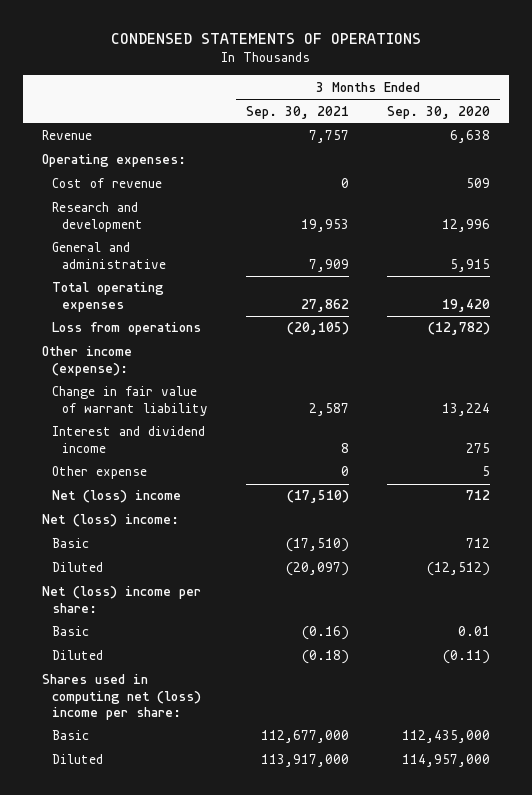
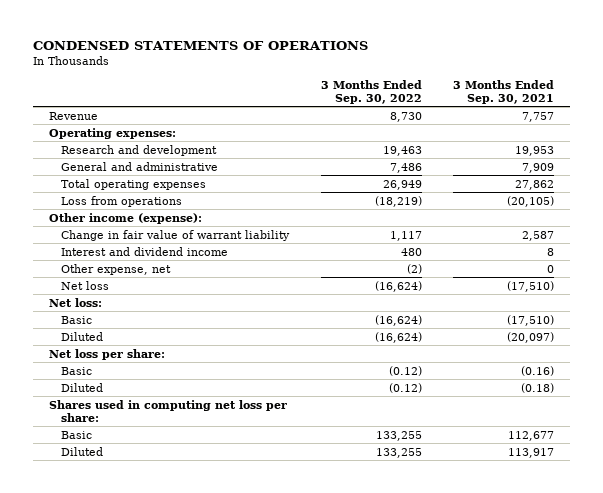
[387,105,491,119] Sep. 30, 2020 -> none
none -> [320,79,422,104] 3 Months Ended Sep. 30, 2022
[51,178,162,189] Cost of revenue -> none
[51,466,147,480] Other expense -> [61,263,172,275] Other expense, net
[51,490,181,504] Net (loss) income -> [61,280,110,290] Net loss
[41,514,179,528] Net (loss) income: -> [48,297,102,307] Net loss:
[41,586,201,613] Net (loss) income per share: -> [48,348,165,360] Net loss per share:
[41,674,201,721] Shares used in computing net (loss) income per share: -> [48,399,287,422] Shares used in computing net loss per share:
[260,730,349,744] 112,677,000 -> [508,430,555,441] 112,677
[260,754,349,768] 113,917,000 -> [508,447,555,458] 113,917

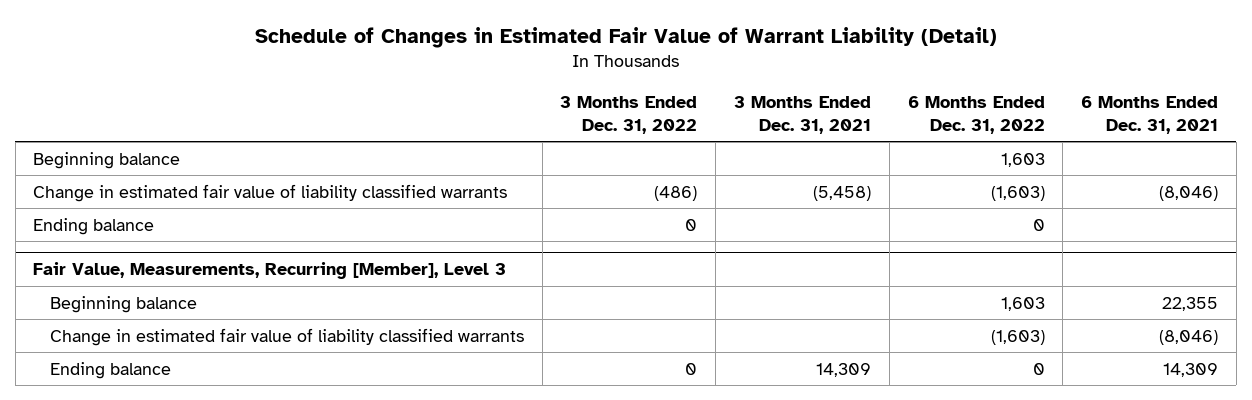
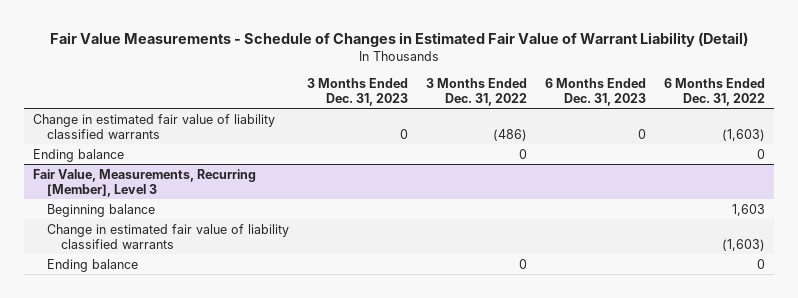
[254,27,997,49] Schedule of Changes in Estimated Fair Value of Warrant Liability (Detail) -> [50,31,749,47] Fair Value Measurements - Schedule of Changes in Estimated Fair Value of Warrant Liability (Detail)
[733,95,871,134] 3 Months Ended Dec. 31, 2021 -> none
[1081,95,1219,134] 6 Months Ended Dec. 31, 2021 -> none
none -> [307,77,409,107] 3 Months Ended Dec. 31, 2023
none -> [545,77,647,107] 6 Months Ended Dec. 31, 2023
[33,151,181,169] Beginning balance -> none

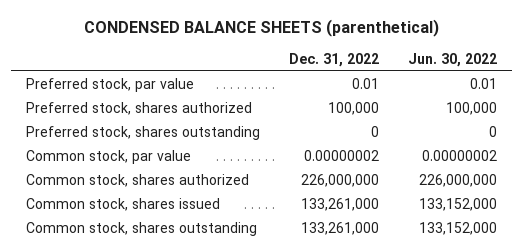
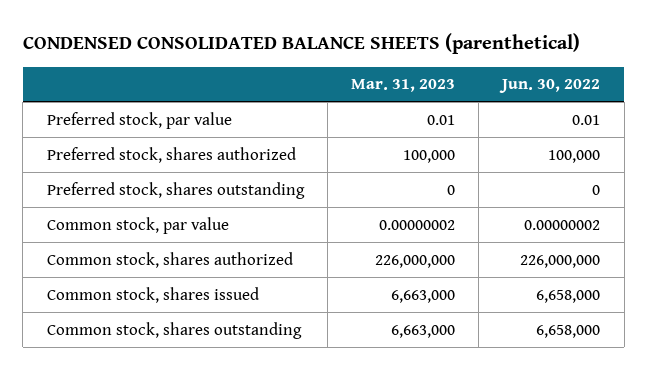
[83,18,439,37] CONDENSED BALANCE SHEETS (parenthetical) -> [22,33,580,55] CONDENSED CONSOLIDATED BALANCE SHEETS (parenthetical)
[289,52,380,67] Dec. 31, 2022 -> none
none -> [350,79,455,93] Mar. 31, 2023
[419,198,498,212] 133,152,000 -> [536,289,601,303] 6,658,000
[419,222,498,236] 133,152,000 -> [536,324,601,338] 6,658,000

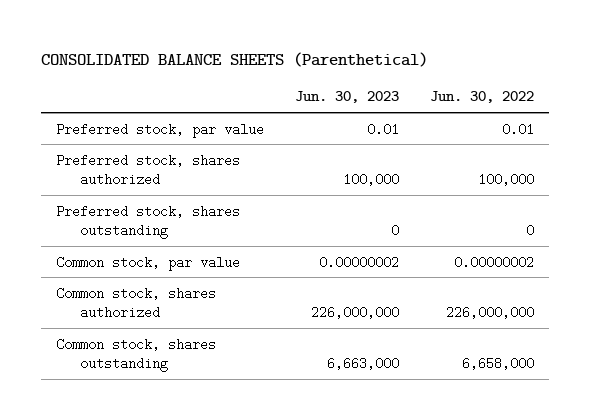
[22,33,580,55] CONDENSED CONSOLIDATED BALANCE SHEETS (parenthetical) -> [40,52,428,68] CONSOLIDATED BALANCE SHEETS (Parenthetical)
[350,79,455,93] Mar. 31, 2023 -> none
none -> [294,91,399,104] Jun. 30, 2023
[46,286,259,303] Common stock, shares issued -> none

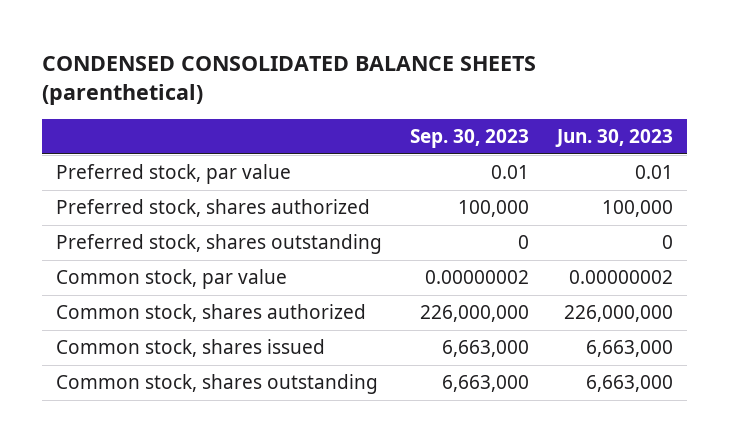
[40,52,428,68] CONSOLIDATED BALANCE SHEETS (Parenthetical) -> [41,55,536,106] CONDENSED CONSOLIDATED BALANCE SHEETS (parenthetical)
[429,91,534,104] Jun. 30, 2022 -> none
none -> [409,129,529,149] Sep. 30, 2023
none -> [55,339,325,358] Common stock, shares issued

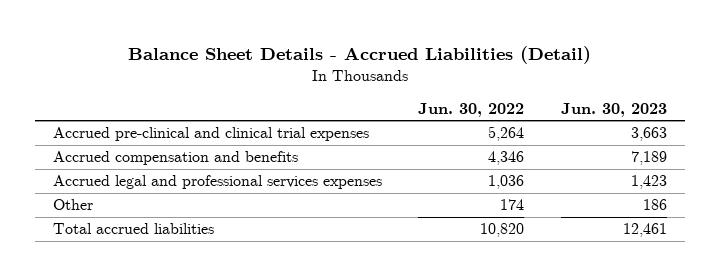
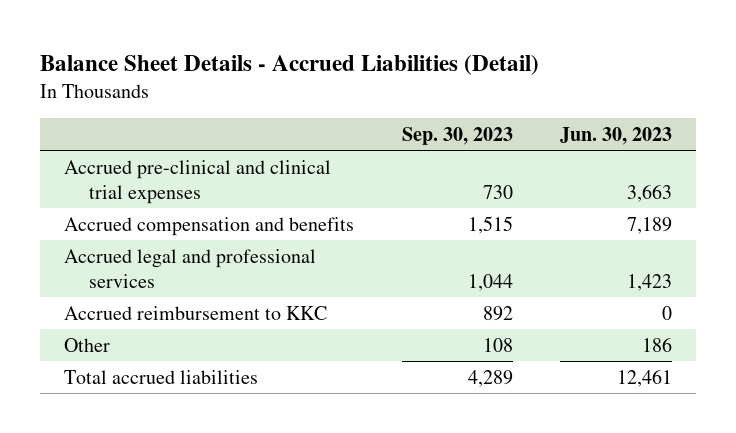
[418,102,525,117] Jun. 30, 2022 -> none
none -> [401,126,513,145] Sep. 30, 2023
[53,175,383,190] Accrued legal and professional services expenses -> [63,248,316,288] Accrued legal and professional services
none -> [63,305,327,320] Accrued reimbursement to KKC

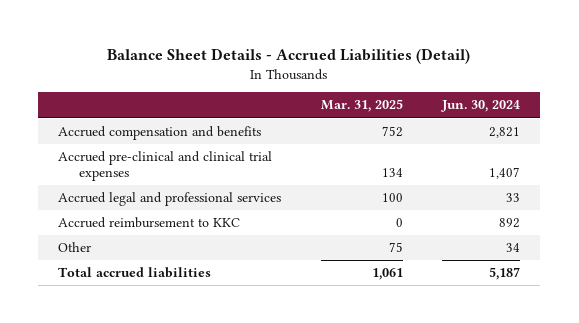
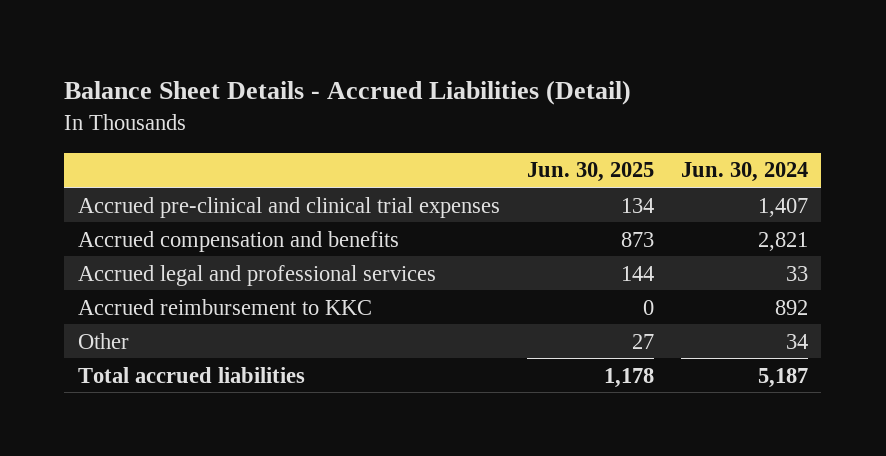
[320,99,403,113] Mar. 31, 2025 -> none
none -> [526,162,654,183] Jun. 30, 2025
[58,126,262,141] Accrued compensation and benefits -> [77,230,399,252] Accrued compensation and benefits

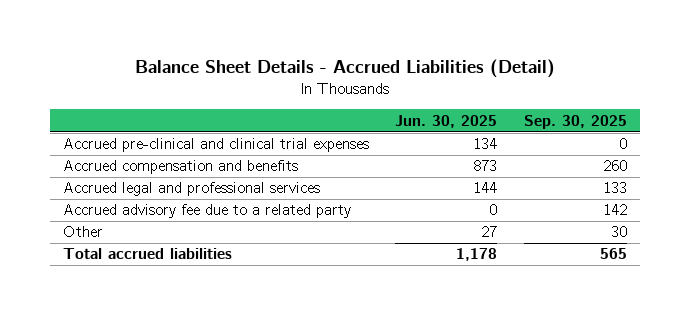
[680,162,808,183] Jun. 30, 2024 -> none
none -> [523,114,627,129] Sep. 30, 2025
[77,298,372,315] Accrued reimbursement to KKC -> none
none -> [62,204,351,219] Accrued advisory fee due to a related party

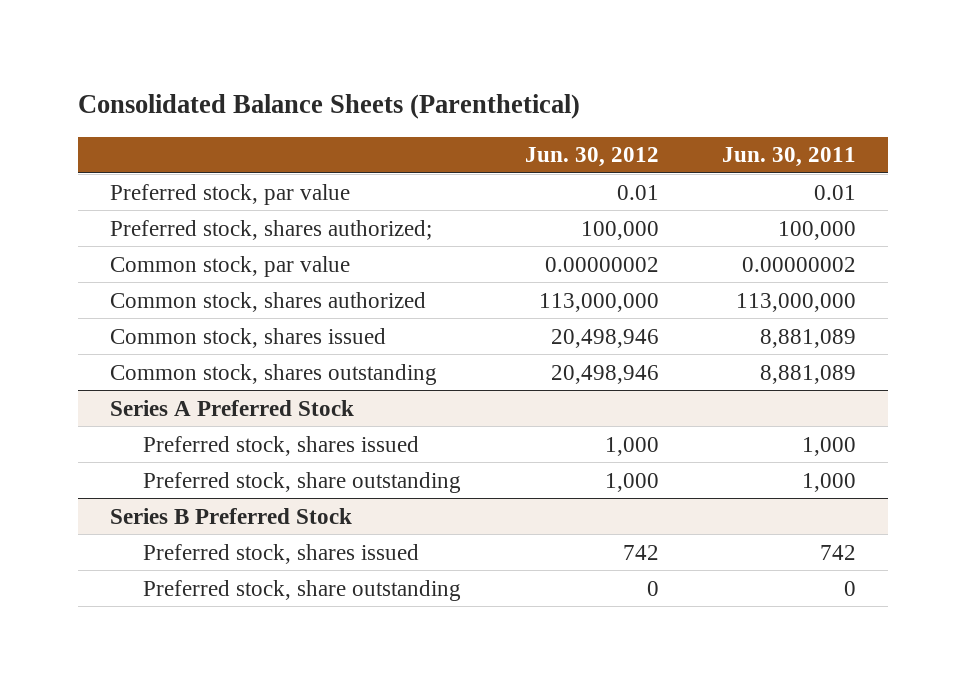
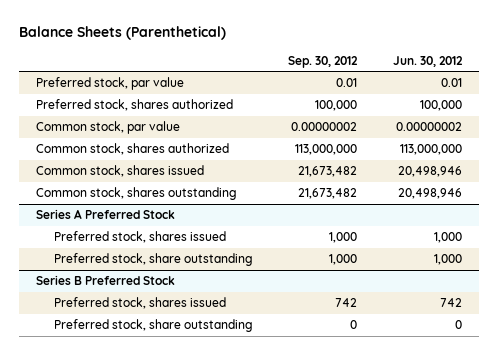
[77,94,580,120] Consolidated Balance Sheets (Parenthetical) -> [18,26,226,41] Balance Sheets (Parenthetical)
[722,147,857,168] Jun. 30, 2011 -> none
none -> [288,55,359,68] Sep. 30, 2012
[109,219,432,240] Preferred stock, shares authorized; -> [36,99,234,112] Preferred stock, shares authorized

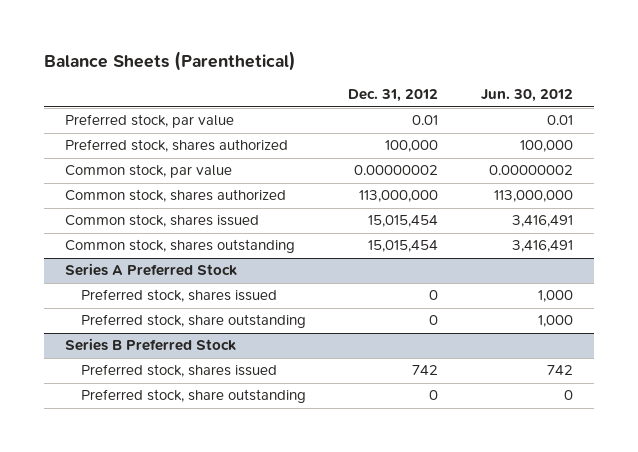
[288,55,359,68] Sep. 30, 2012 -> none
none -> [348,89,439,103] Dec. 31, 2012
[397,166,462,178] 20,498,946 -> [512,215,574,228] 3,416,491
[397,188,462,200] 20,498,946 -> [512,240,574,253] 3,416,491

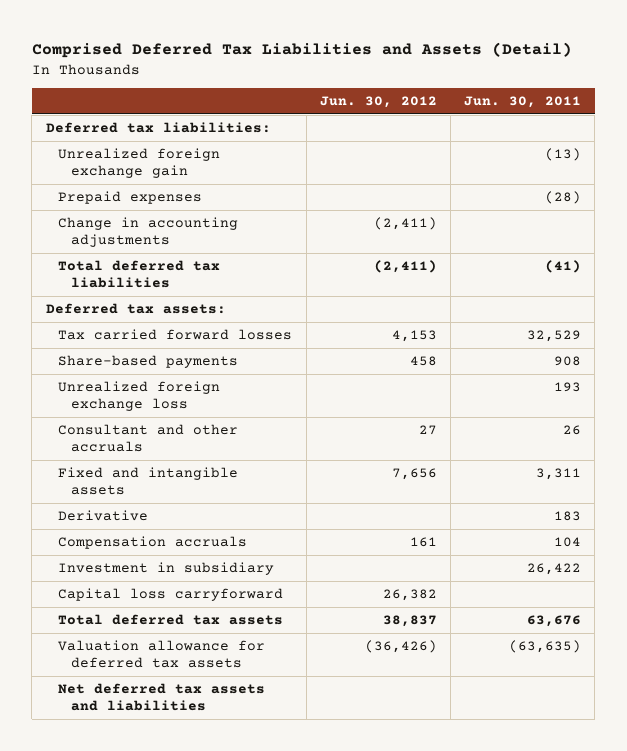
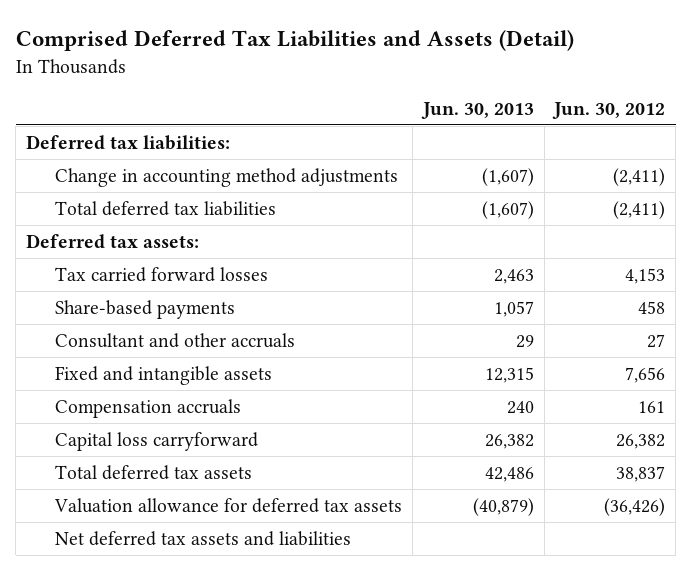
[464,96,582,109] Jun. 30, 2011 -> none
none -> [420,101,534,119] Jun. 30, 2013
[58,148,221,179] Unrealized foreign exchange gain -> none
[58,191,203,205] Prepaid expenses -> none
[58,217,239,248] Change in accounting adjustments -> [55,167,399,187] Change in accounting method adjustments
[58,381,221,412] Unrealized foreign exchange loss -> none
[58,510,149,522] Derivative -> none
[58,562,275,576] Investment in subsidiary -> none

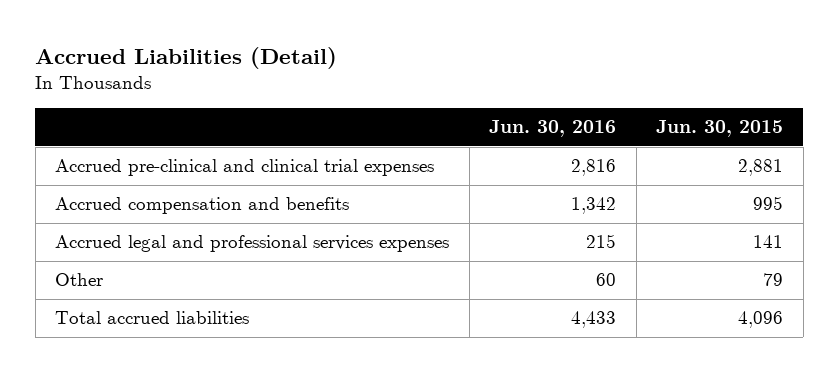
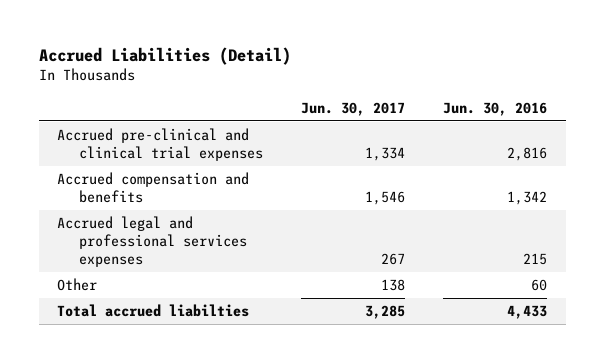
[656,120,784,138] Jun. 30, 2015 -> none
none -> [300,101,405,116] Jun. 30, 2017
[55,311,250,325] Total accrued liabilities -> [57,304,250,318] Total accrued liabilties

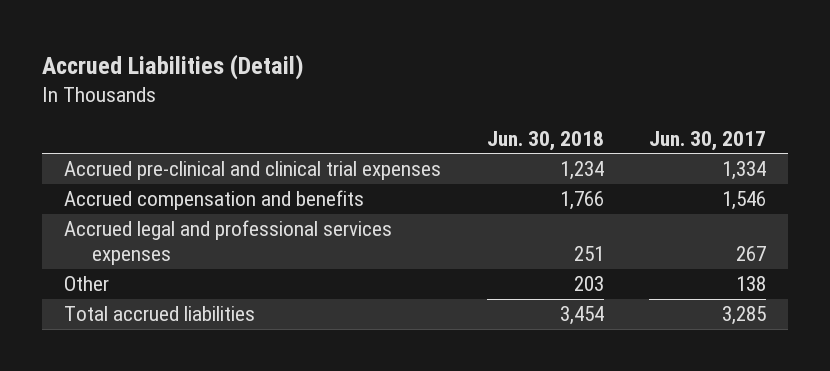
[442,101,547,116] Jun. 30, 2016 -> none
none -> [486,130,604,151] Jun. 30, 2018
[57,304,250,318] Total accrued liabilties -> [64,306,256,322] Total accrued liabilities

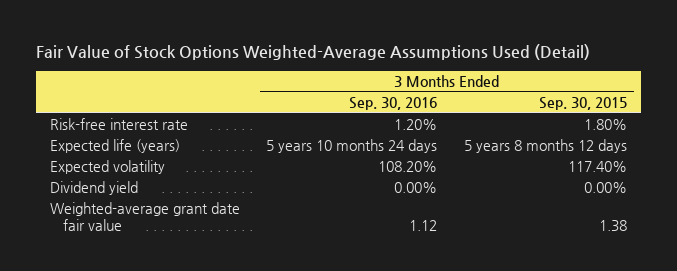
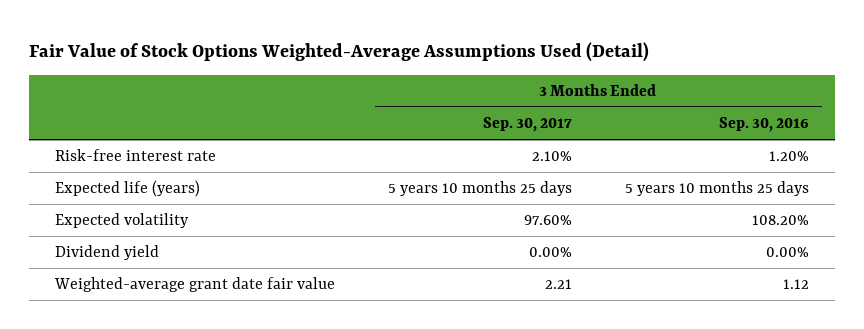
[539,96,628,110] Sep. 30, 2015 -> none
none -> [483,117,573,133] Sep. 30, 2017
[266,139,438,154] 5 years 10 months 24 days -> [624,181,809,197] 5 years 10 months 25 days

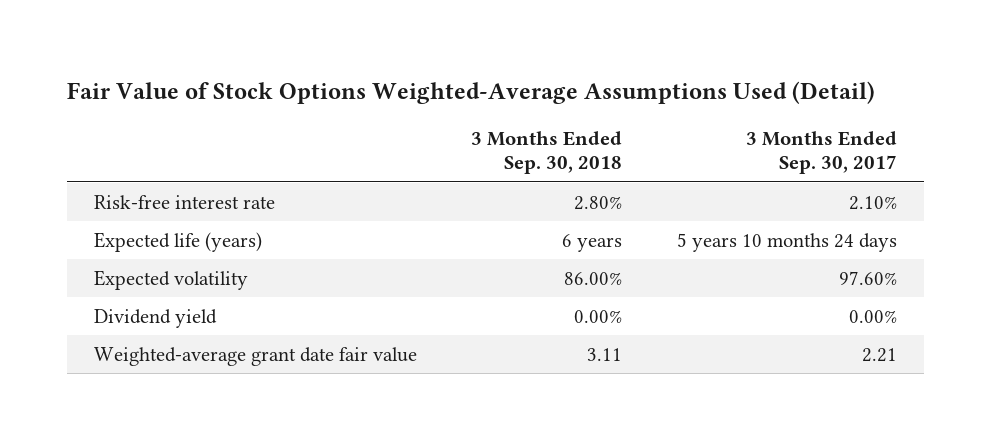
[718,117,809,133] Sep. 30, 2016 -> none
none -> [471,131,623,175] 3 Months Ended Sep. 30, 2018
[388,181,573,197] 5 years 10 months 25 days -> [676,232,897,252] 5 years 10 months 24 days

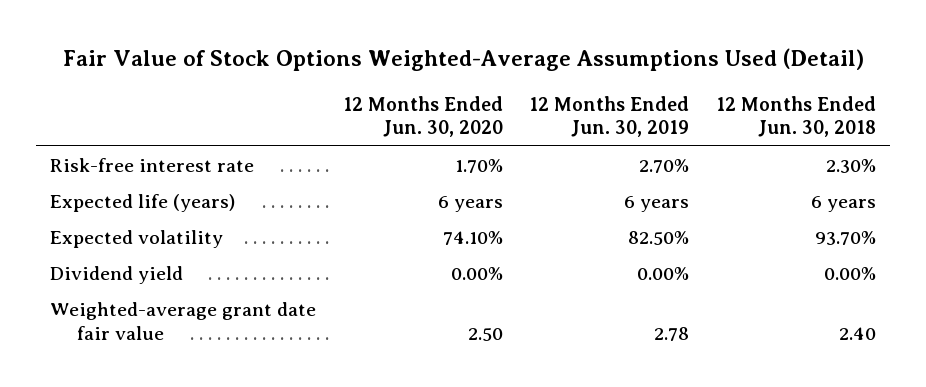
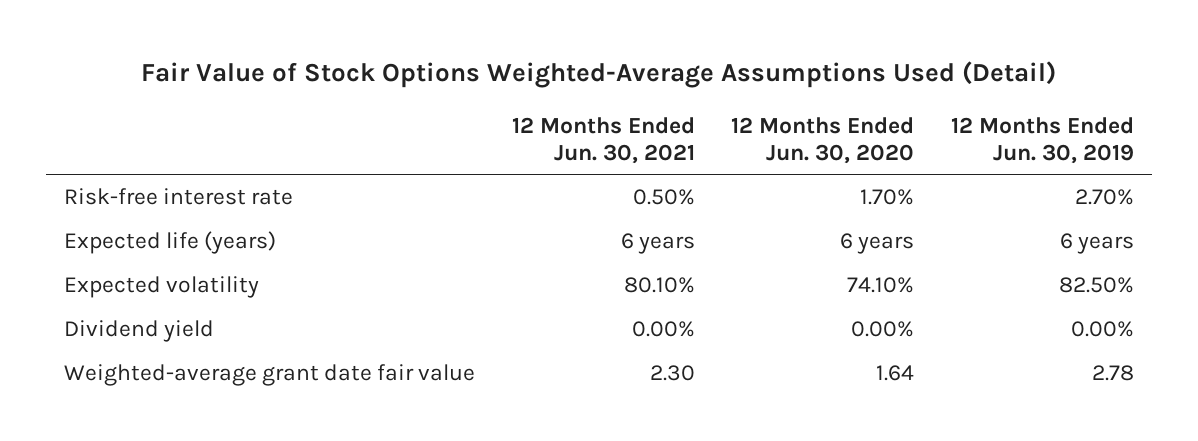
[716,95,877,138] 12 Months Ended Jun. 30, 2018 -> none
none -> [511,117,695,164] 12 Months Ended Jun. 30, 2021
[467,327,503,341] 2.50 -> [876,365,915,382] 1.64

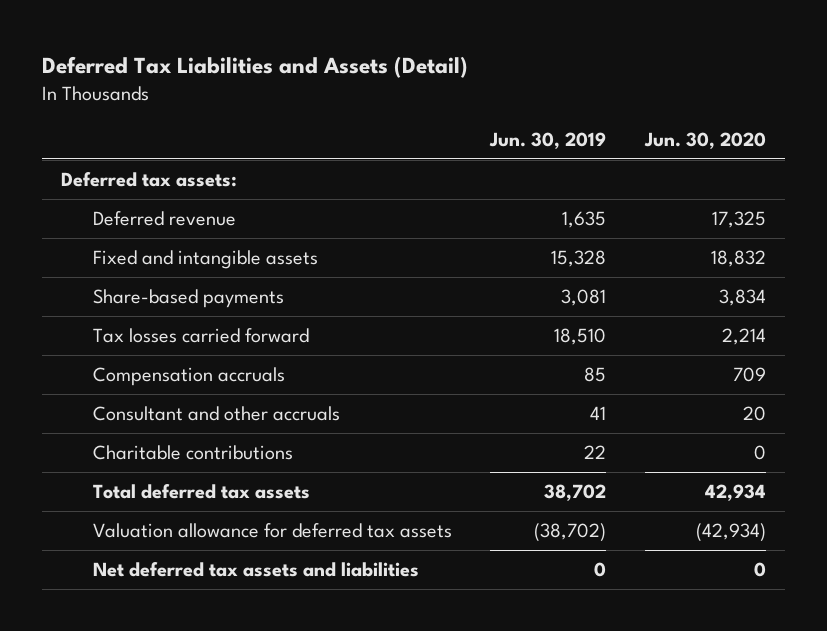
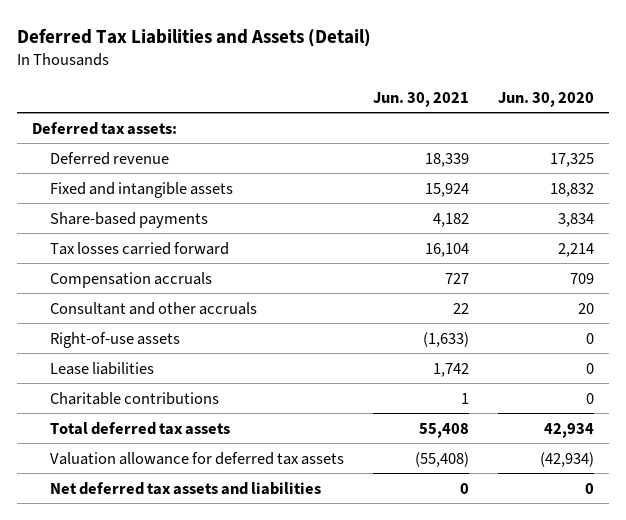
[489,131,607,149] Jun. 30, 2019 -> none
none -> [373,91,470,107] Jun. 30, 2021
none -> [50,331,181,348] Right-of-use assets
none -> [50,361,155,375] Lease liabilities

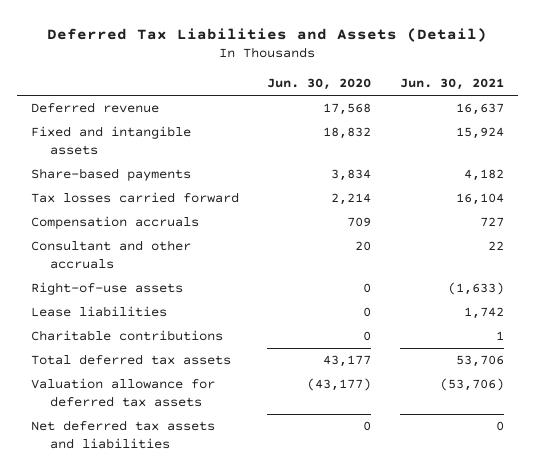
[31,121,177,135] Deferred tax assets: -> none
[425,152,470,167] 18,339 -> [455,103,504,116] 16,637
[550,152,595,167] 17,325 -> [323,103,372,116] 17,568
[419,422,470,438] 55,408 -> [455,355,504,368] 53,706
[544,422,595,438] 42,934 -> [323,355,372,368] 43,177
[415,451,470,467] (55,408) -> [439,378,504,392] (53,706)
[540,451,595,467] (42,934) -> [307,378,372,392] (43,177)

